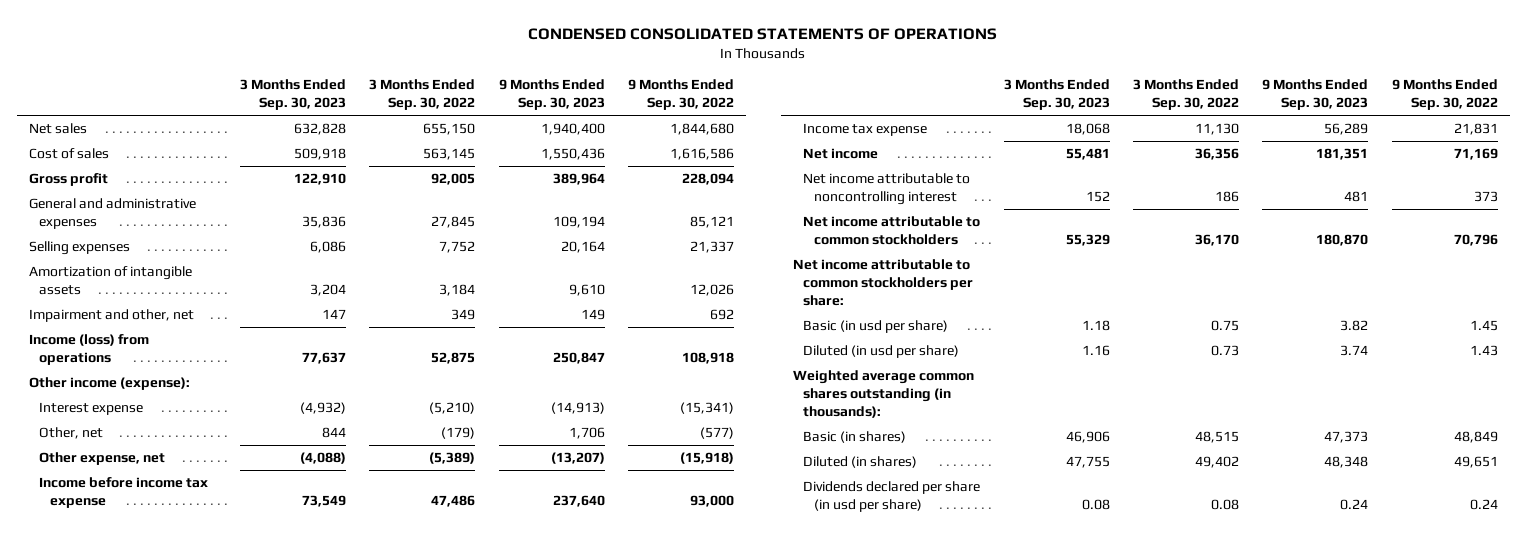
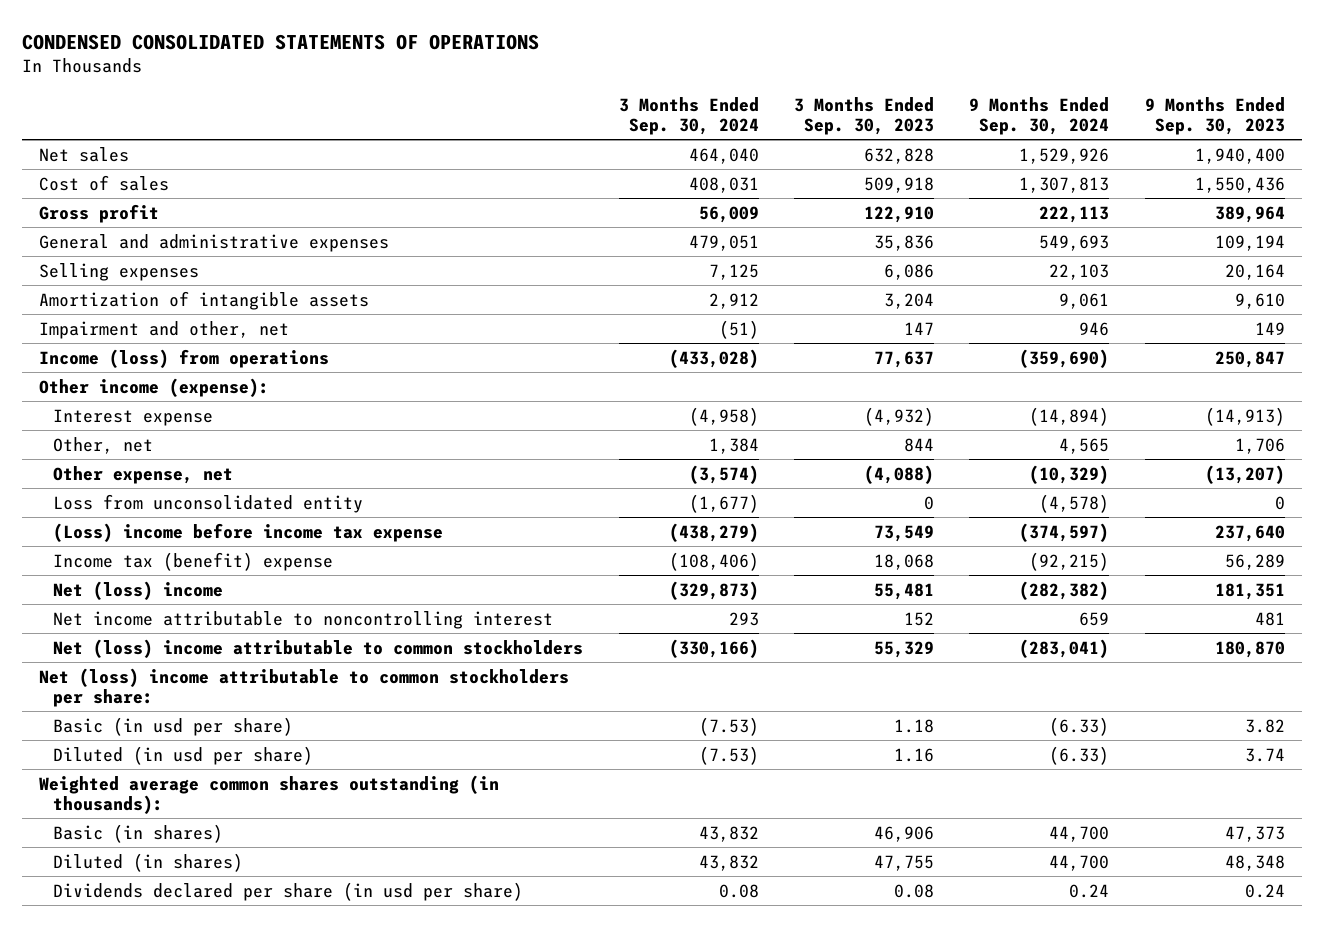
[369,79,476,111] 3 Months Ended Sep. 30, 2022 -> none
[627,79,734,111] 9 Months Ended Sep. 30, 2022 -> none
none -> [618,96,759,135] 3 Months Ended Sep. 30, 2024
none -> [969,96,1110,135] 9 Months Ended Sep. 30, 2024
none -> [53,493,364,513] Loss from unconsolidated entity
[39,477,209,509] Income before income tax expense -> [53,522,444,542] (Loss) income before income tax expense
[803,123,928,137] Income tax expense -> [53,551,334,571] Income tax (benefit) expense
[803,148,879,160] Net income -> [53,580,224,600] Net (loss) income
[803,216,981,246] Net income attributable to common stockholders -> [53,638,584,658] Net (loss) income attributable to common stockholders
[792,259,974,307] Net income attributable to common stockholders per share: -> [39,667,570,708] Net (loss) income attributable to common stockholders per share:

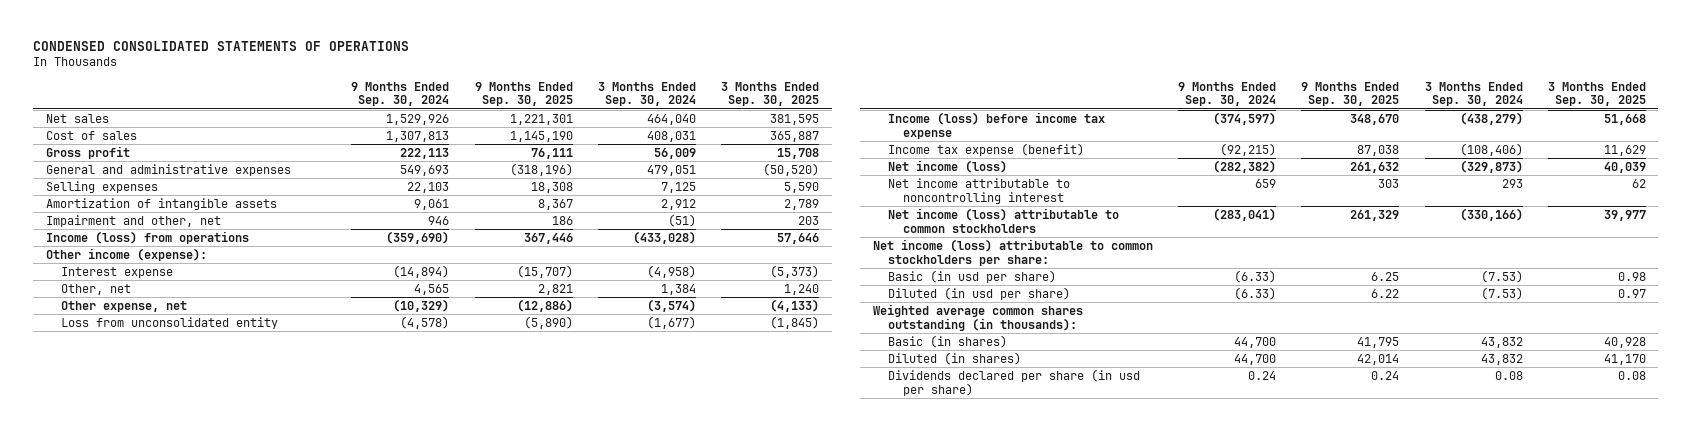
[794,96,935,135] 3 Months Ended Sep. 30, 2023 -> none
[1144,96,1285,135] 9 Months Ended Sep. 30, 2023 -> none
none -> [474,81,573,107] 9 Months Ended Sep. 30, 2025
none -> [721,81,820,107] 3 Months Ended Sep. 30, 2025
[53,522,444,542] (Loss) income before income tax expense -> [887,111,1105,139] Income (loss) before income tax expense
[53,551,334,571] Income tax (benefit) expense -> [887,142,1084,156] Income tax expense (benefit)
[53,580,224,600] Net (loss) income -> [887,159,1007,173] Net income (loss)
[53,638,584,658] Net (loss) income attributable to common stockholders -> [887,207,1119,233] Net income (loss) attributable to common stockholders
[39,667,570,708] Net (loss) income attributable to common stockholders per share: -> [872,238,1153,266] Net income (loss) attributable to common stockholders per share:

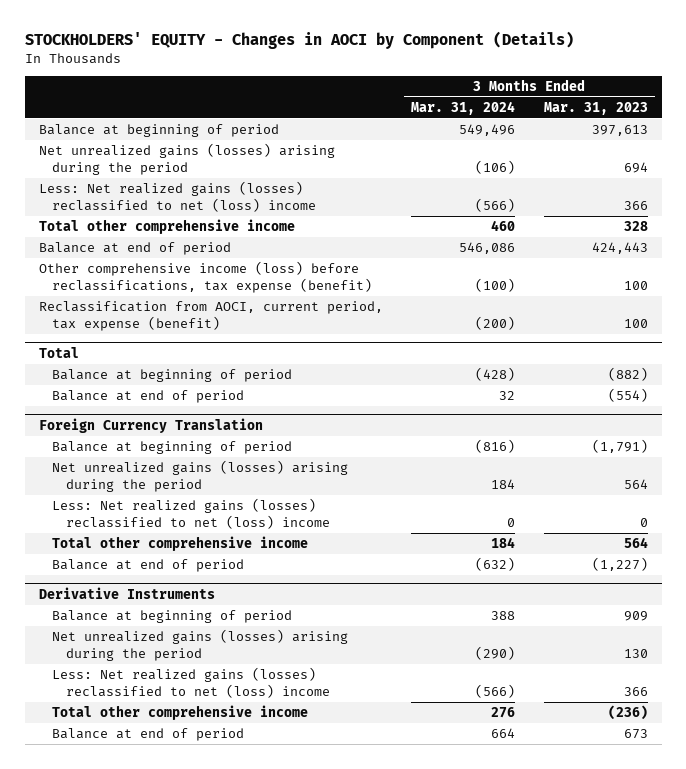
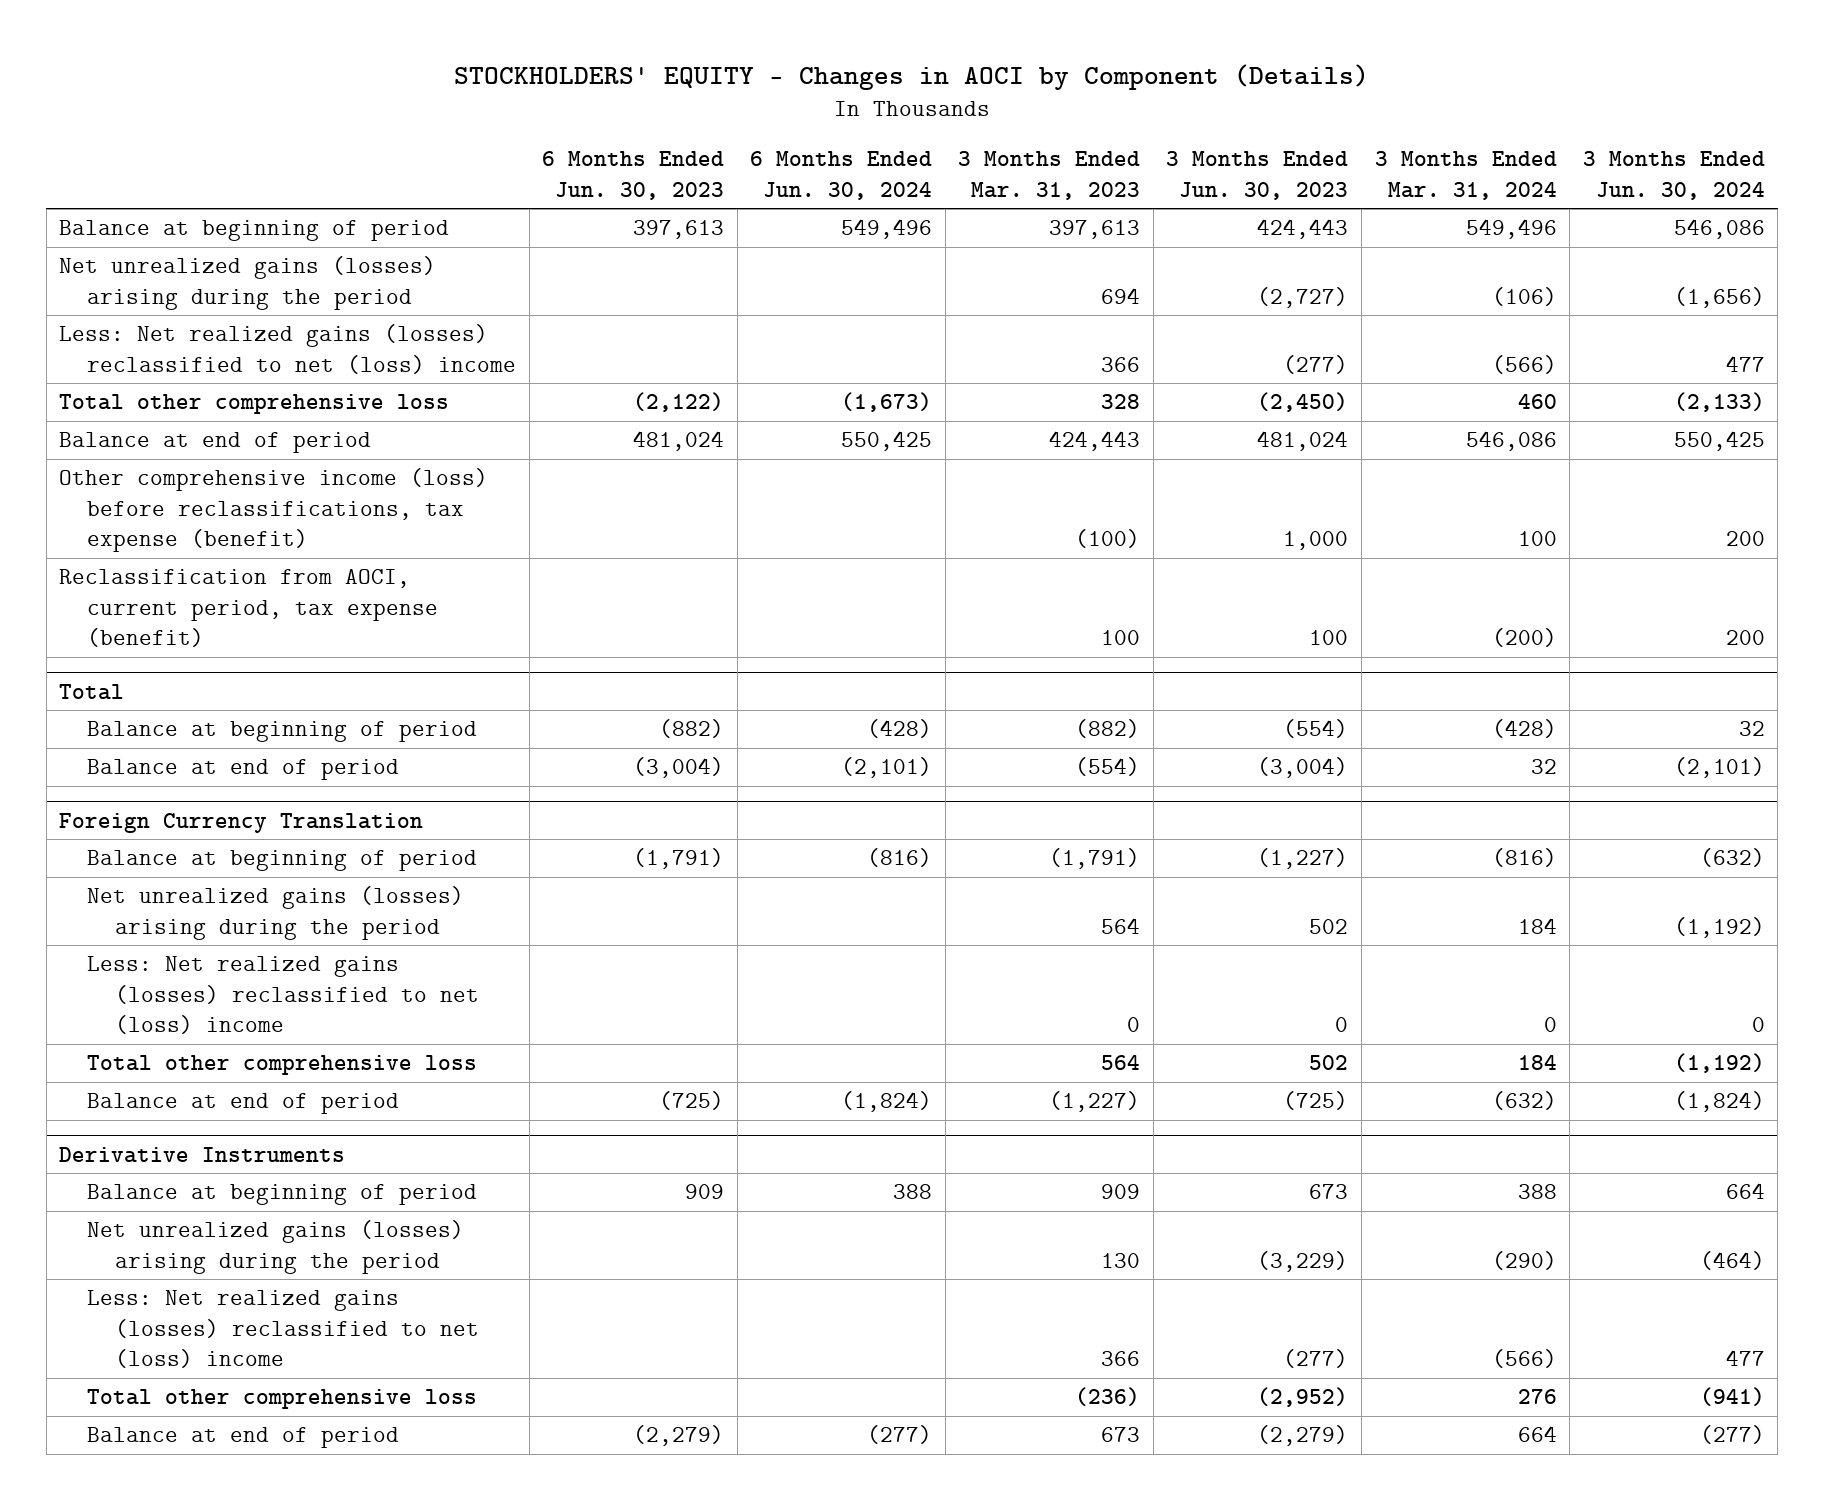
none -> [542,151,725,200] 6 Months Ended Jun. 30, 2023
none -> [750,151,933,200] 6 Months Ended Jun. 30, 2024
none -> [1166,151,1349,200] 3 Months Ended Jun. 30, 2023
none -> [1582,151,1765,200] 3 Months Ended Jun. 30, 2024
[38,219,295,235] Total other comprehensive income -> [59,394,450,415] Total other comprehensive loss
[475,278,516,293] (100) -> [1517,531,1557,547] 100
[623,281,648,291] 100 -> [1075,529,1141,549] (100)
[52,536,309,552] Total other comprehensive income -> [87,1055,478,1076] Total other comprehensive loss
[52,705,309,721] Total other comprehensive income -> [87,1389,478,1410] Total other comprehensive loss

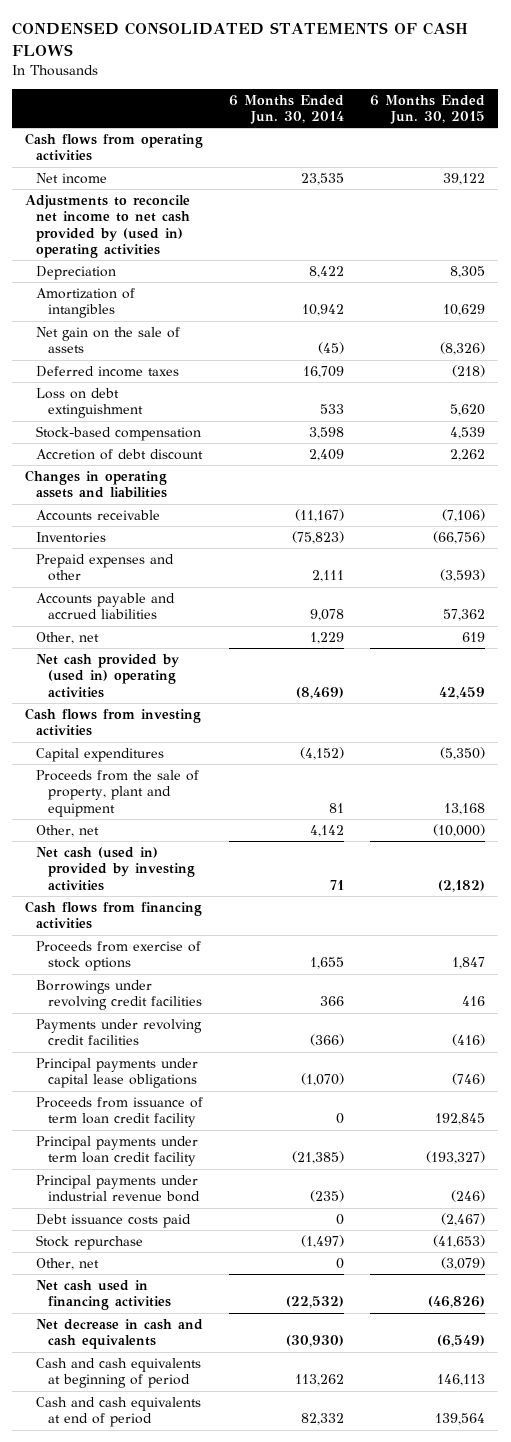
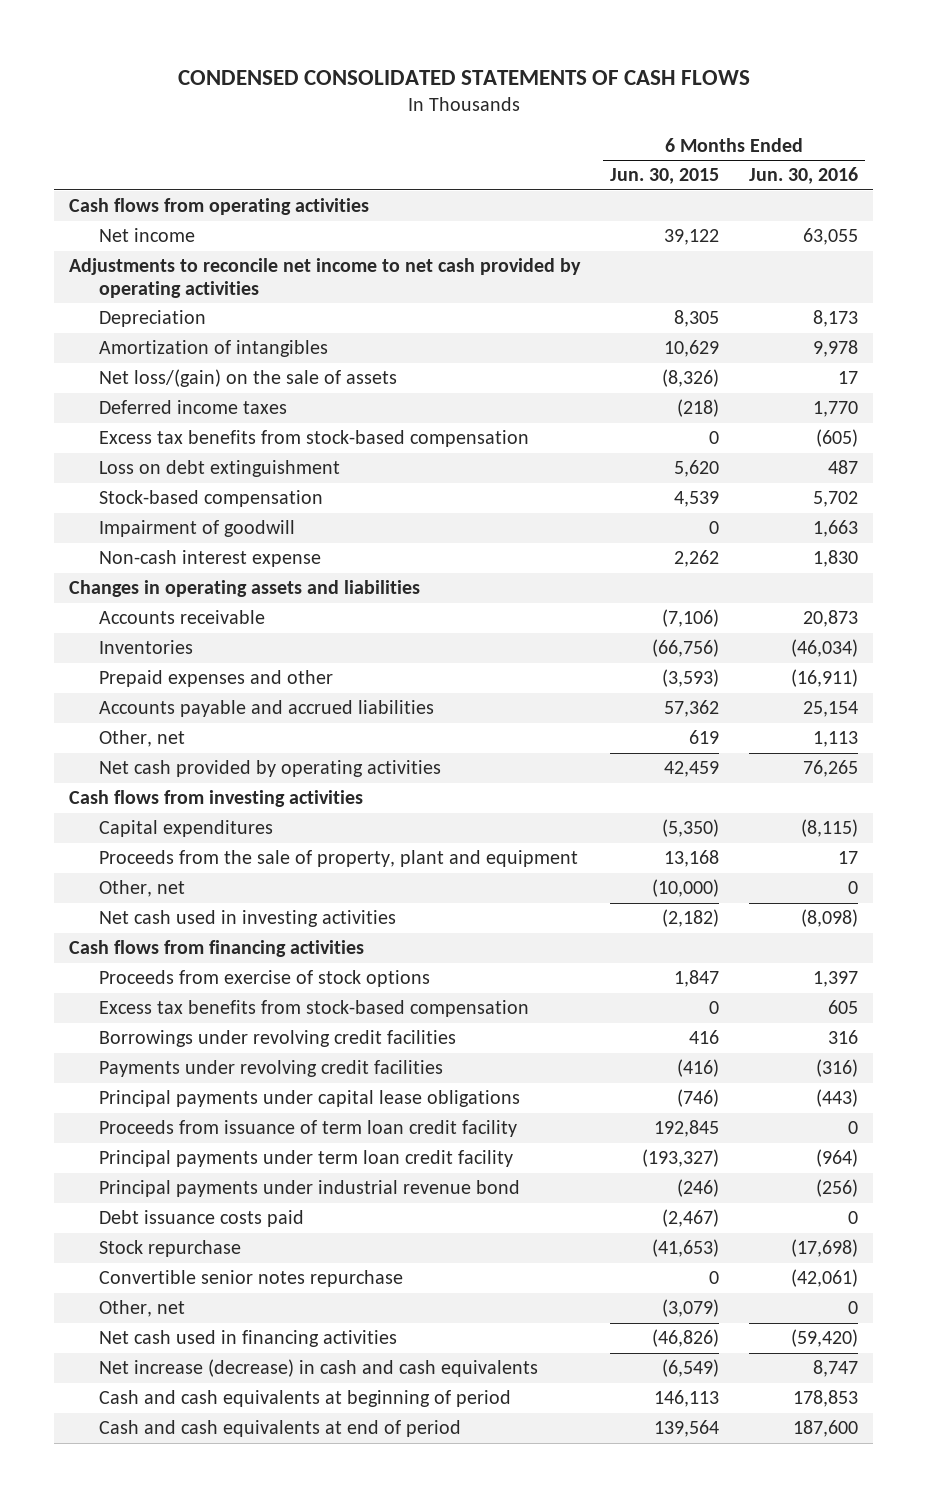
[229,94,345,125] 6 Months Ended Jun. 30, 2014 -> none
none -> [748,167,858,185] Jun. 30, 2016
[25,194,191,259] Adjustments to reconcile net income to net cash provided by (used in) operating activities -> [69,258,582,298] Adjustments to reconcile net income to net cash provided by operating activities
[36,326,181,354] Net gain on the sale of assets -> [98,369,397,388] Net loss/(gain) on the sale of assets
none -> [98,430,529,448] Excess tax benefits from stock-based compensation
none -> [98,520,295,538] Impairment of goodwill
[36,448,204,460] Accretion of debt discount -> [98,550,321,568] Non-cash interest expense
[36,653,180,698] Net cash provided by (used in) operating activities -> [98,760,441,778] Net cash provided by operating activities
[36,846,195,891] Net cash (used in) provided by investing activities -> [98,910,396,928] Net cash used in investing activities
none -> [98,1000,529,1018] Excess tax benefits from stock-based compensation
none -> [98,1270,403,1288] Convertible senior notes repurchase
[36,1318,204,1350] Net decrease in cash and cash equivalents -> [98,1359,538,1378] Net increase (decrease) in cash and cash equivalents

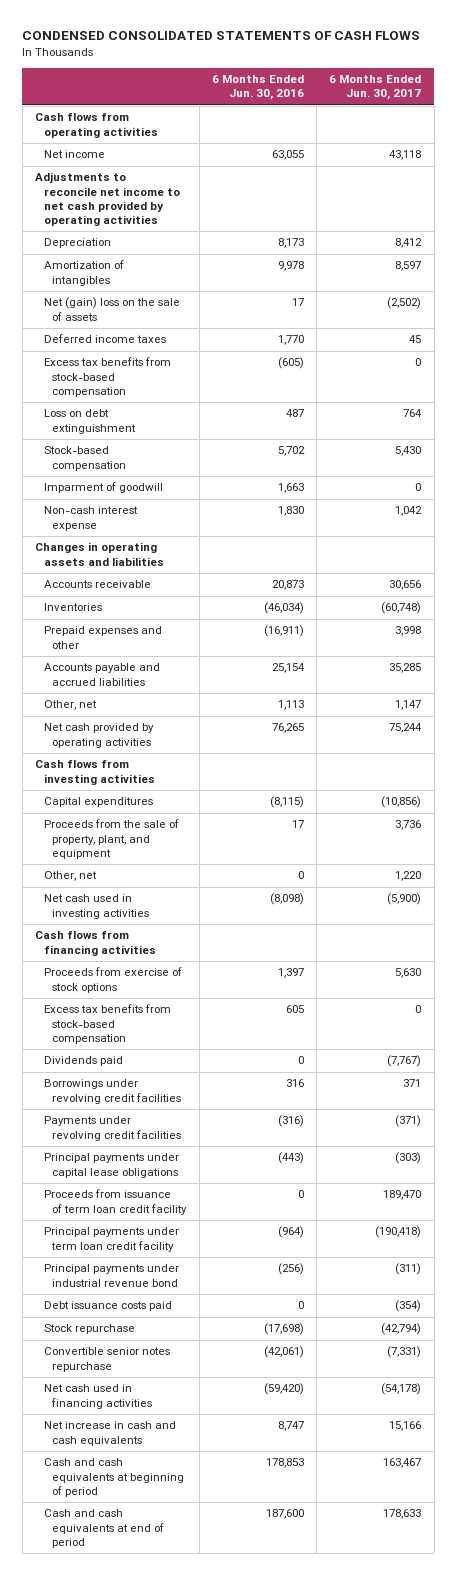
[610,168,720,185] Jun. 30, 2015 -> none
none -> [329,75,422,101] 6 Months Ended Jun. 30, 2017
[98,369,397,388] Net loss/(gain) on the sale of assets -> [43,297,180,321] Net (gain) loss on the sale of assets
[98,520,295,538] Impairment of goodwill -> [43,482,163,494] Imparment of goodwill
[98,850,578,868] Proceeds from the sale of property, plant and equipment -> [43,819,179,859] Proceeds from the sale of property, plant, and equipment
none -> [43,1056,123,1067] Dividends paid
[98,1300,185,1318] Other, net -> none
[98,1359,538,1378] Net increase (decrease) in cash and cash equivalents -> [43,1421,176,1446] Net increase in cash and cash equivalents

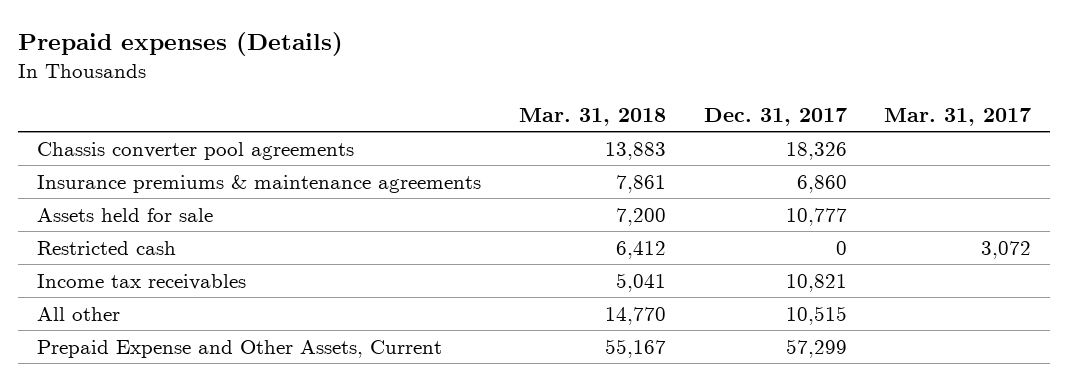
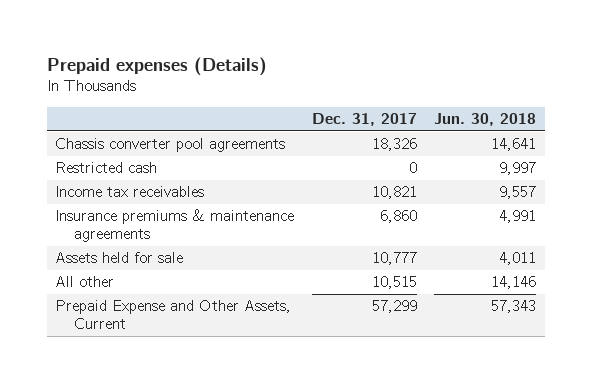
[518,107,666,126] Mar. 31, 2018 -> none
[884,107,1032,126] Mar. 31, 2017 -> none
none -> [434,113,537,127] Jun. 30, 2018
[37,174,482,193] Insurance premiums & maintenance agreements -> [55,209,295,243] Insurance premiums & maintenance agreements
[37,207,214,222] Assets held for sale -> [55,252,184,264] Assets held for sale

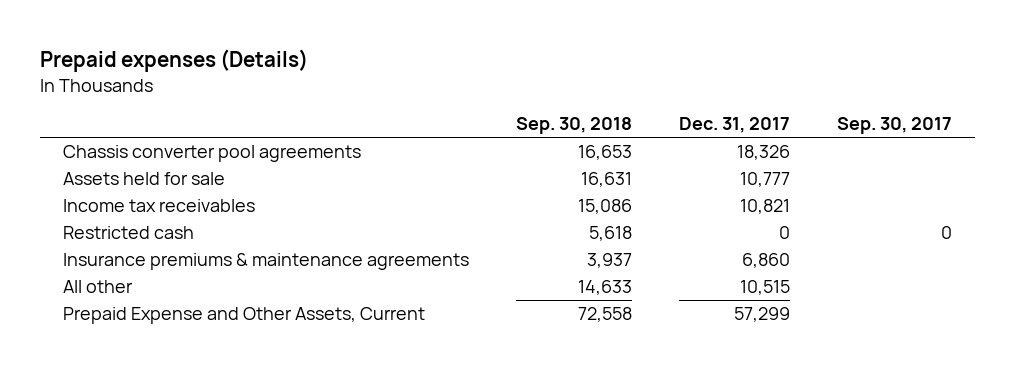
[434,113,537,127] Jun. 30, 2018 -> none
none -> [515,116,632,134] Sep. 30, 2018
none -> [836,116,952,134] Sep. 30, 2017
[55,252,184,264] Assets held for sale -> [62,172,225,186] Assets held for sale
[55,162,158,174] Restricted cash -> [62,226,194,240] Restricted cash

